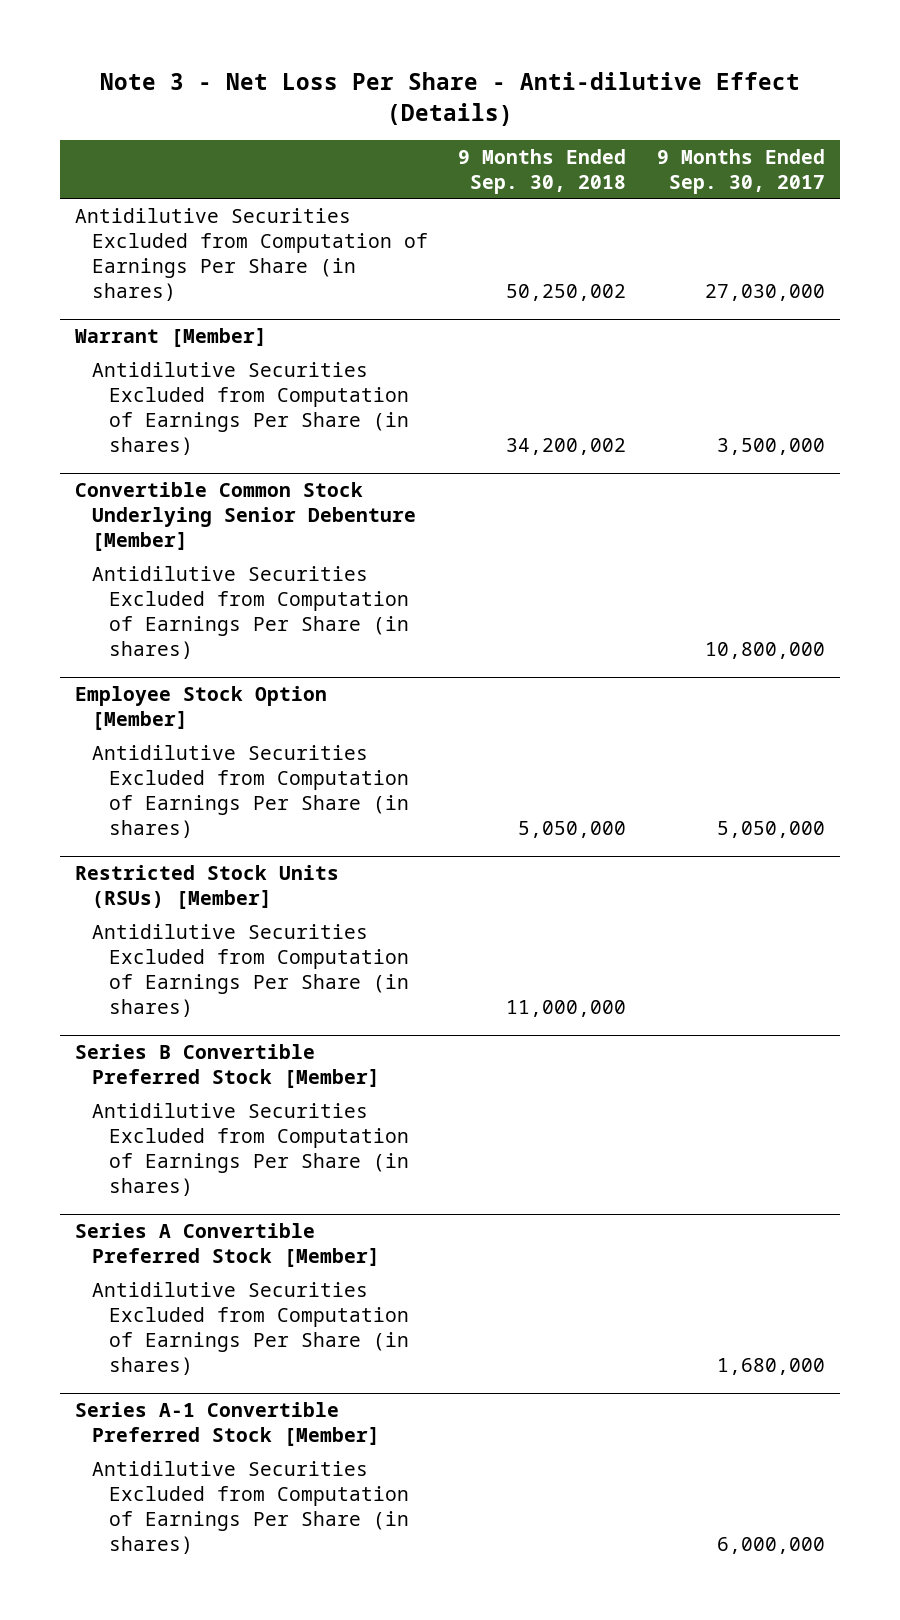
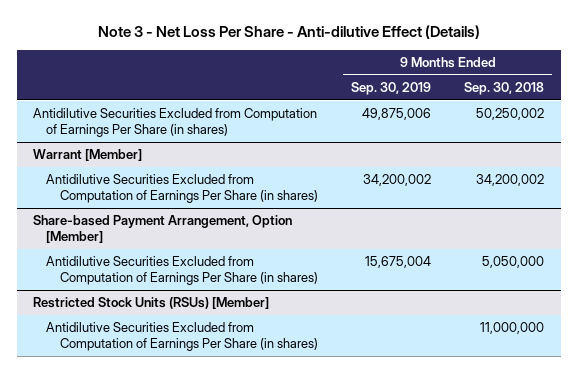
[656,148,825,194] 9 Months Ended Sep. 30, 2017 -> none
none -> [350,82,431,96] Sep. 30, 2019
[75,482,417,552] Convertible Common Stock Underlying Senior Debenture [Member] -> none
[92,565,410,659] Antidilutive Securities Excluded from Computation of Earnings Per Share (in shares) -> none
[75,686,328,731] Employee Stock Option [Member] -> [33,215,293,244] Share-based Payment Arrangement, Option [Member]
[75,1044,381,1089] Series B Convertible Preferred Stock [Member] -> none
[92,1102,410,1196] Antidilutive Securities Excluded from Computation of Earnings Per Share (in shares) -> none
[75,1223,381,1268] Series A Convertible Preferred Stock [Member] -> none
[92,1281,410,1375] Antidilutive Securities Excluded from Computation of Earnings Per Share (in shares) -> none
[75,1402,381,1447] Series A-1 Convertible Preferred Stock [Member] -> none
[92,1460,410,1554] Antidilutive Securities Excluded from Computation of Earnings Per Share (in shares) -> none

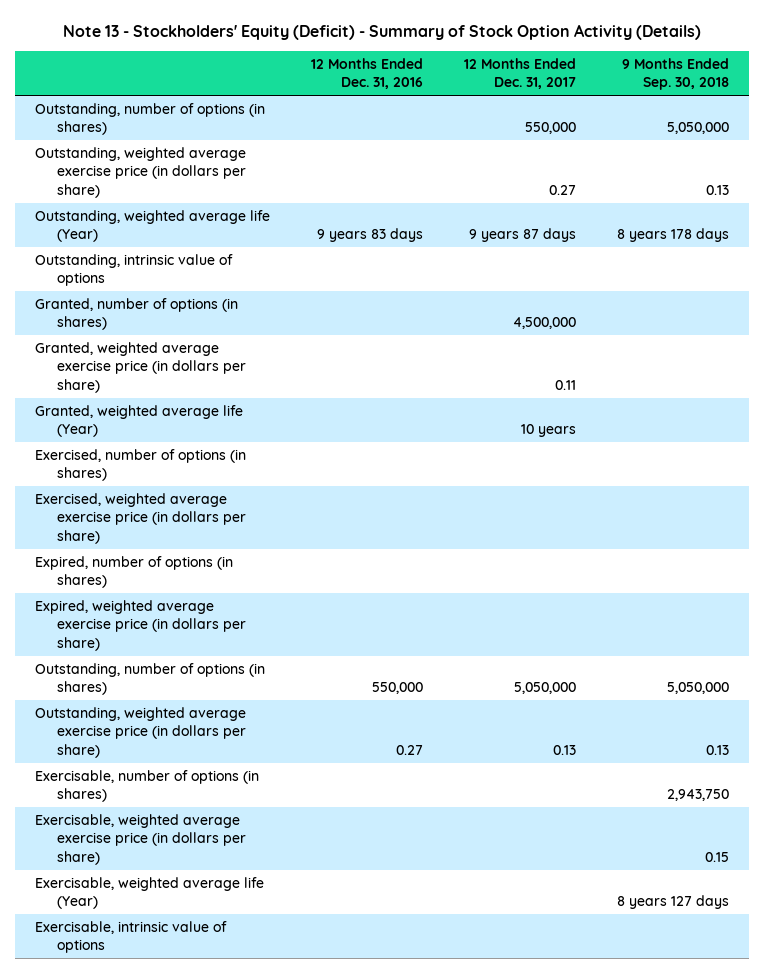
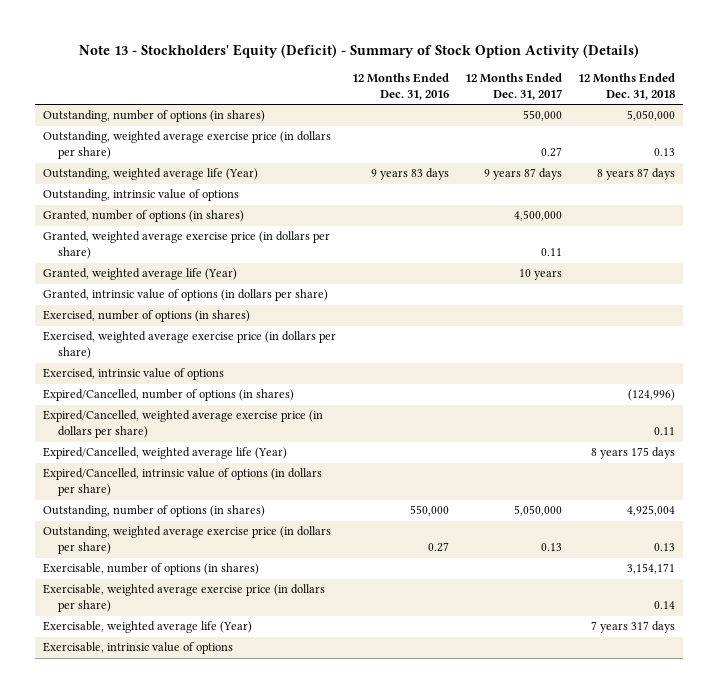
[621,57,729,91] 9 Months Ended Sep. 30, 2018 -> none
none -> [577,72,675,100] 12 Months Ended Dec. 31, 2018
none -> [43,289,329,302] Granted, intrinsic value of options (in dollars per share)
none -> [43,368,225,381] Exercised, intrinsic value of options
[35,556,234,589] Expired, number of options (in shares) -> [43,389,295,402] Expired/Cancelled, number of options (in shares)
[35,600,247,651] Expired, weighted average exercise price (in dollars per share) -> [43,410,324,439] Expired/Cancelled, weighted average exercise price (in dollars per share)
none -> [43,447,288,460] Expired/Cancelled, weighted average life (Year)
none -> [43,468,323,497] Expired/Cancelled, intrinsic value of options (in dollars per share)

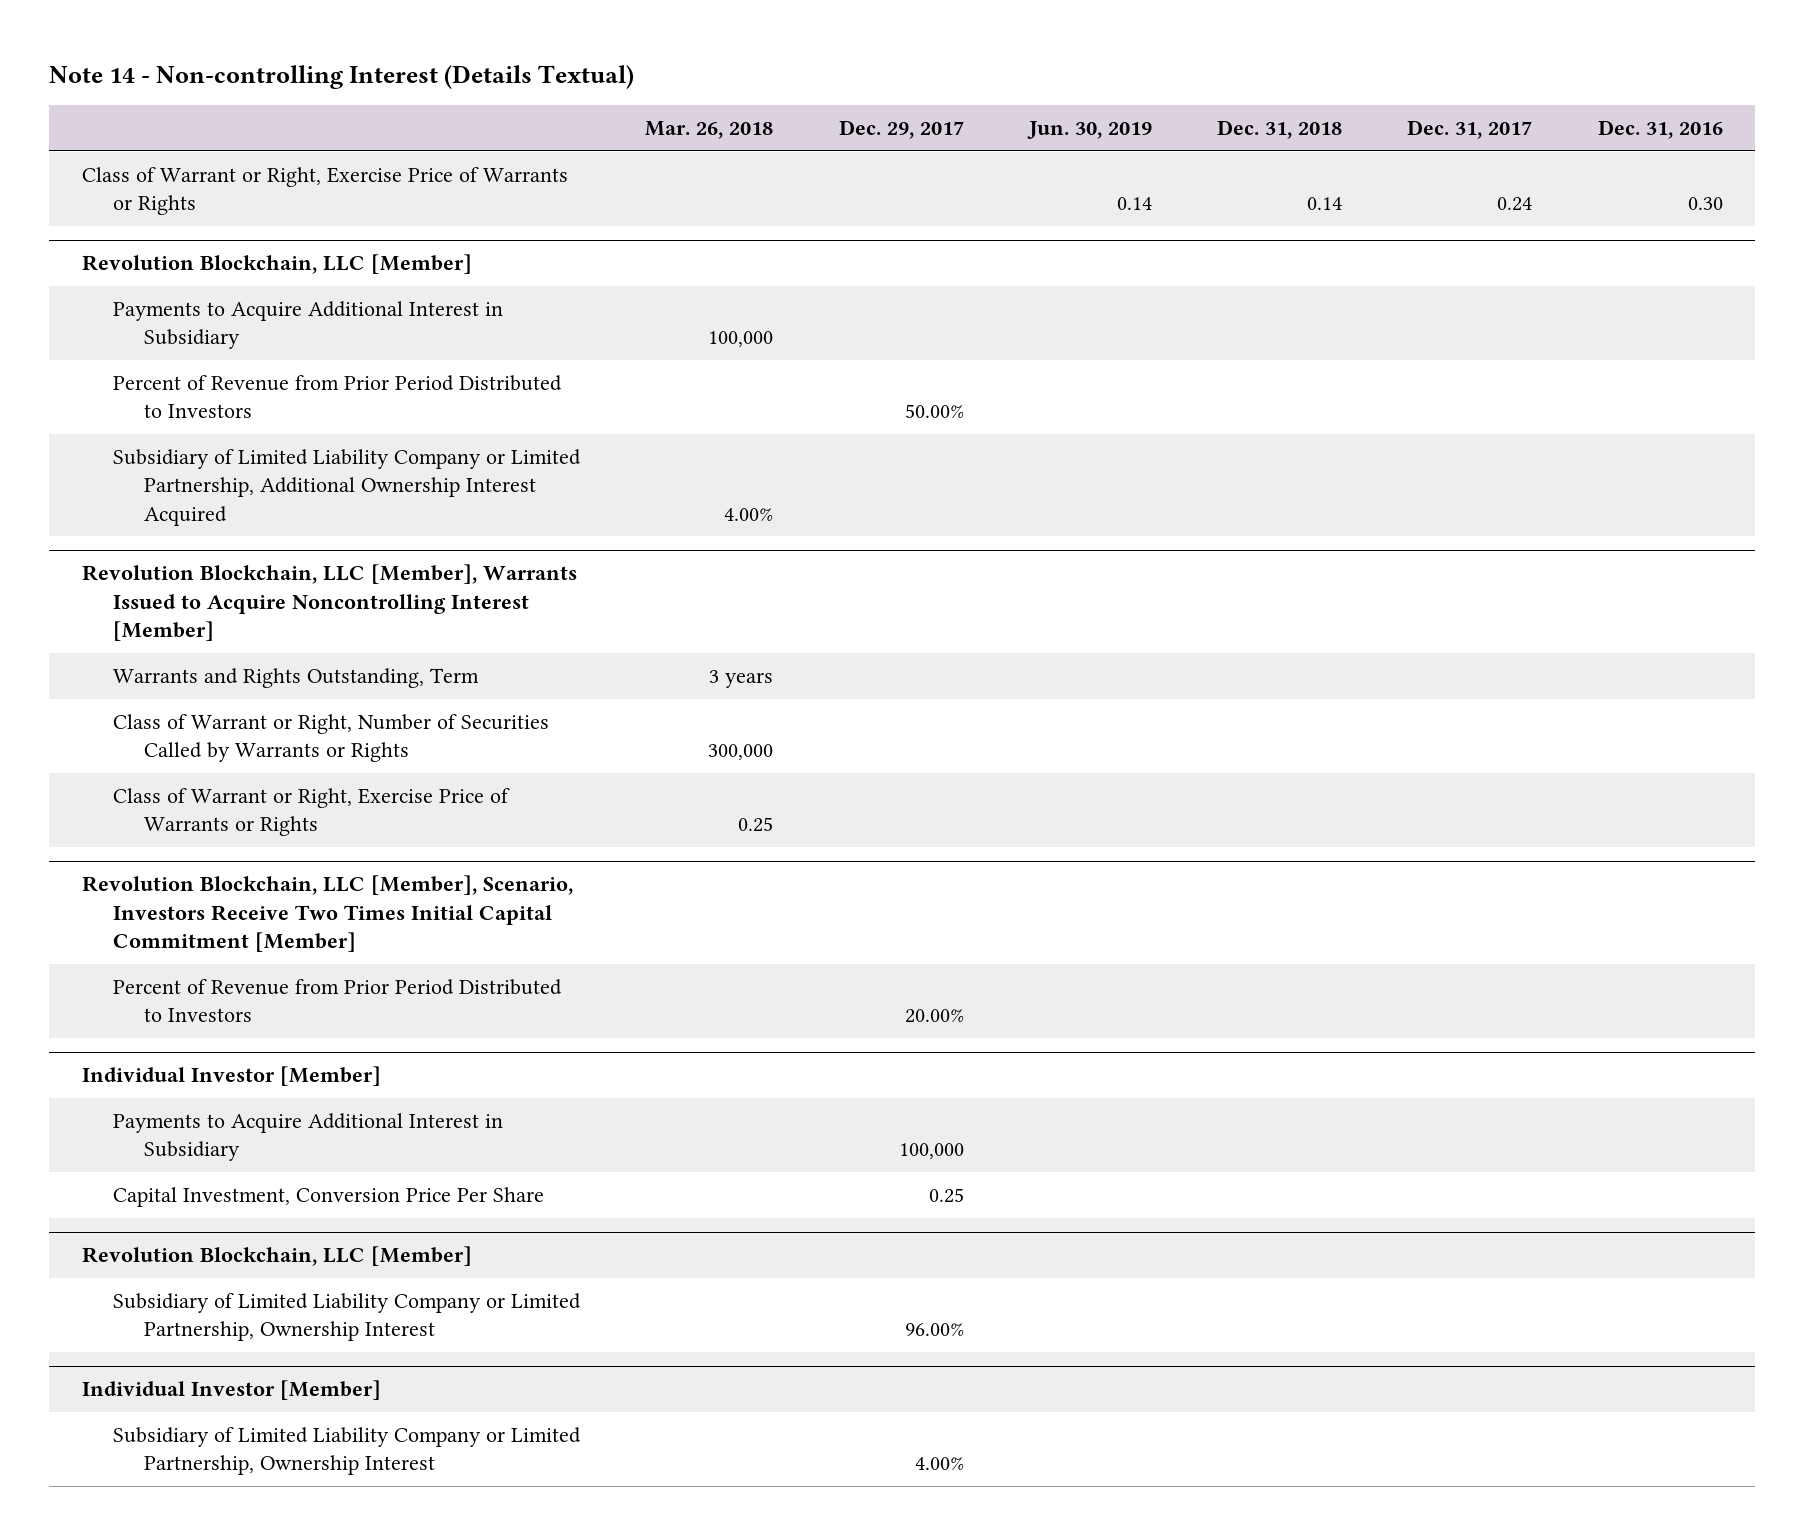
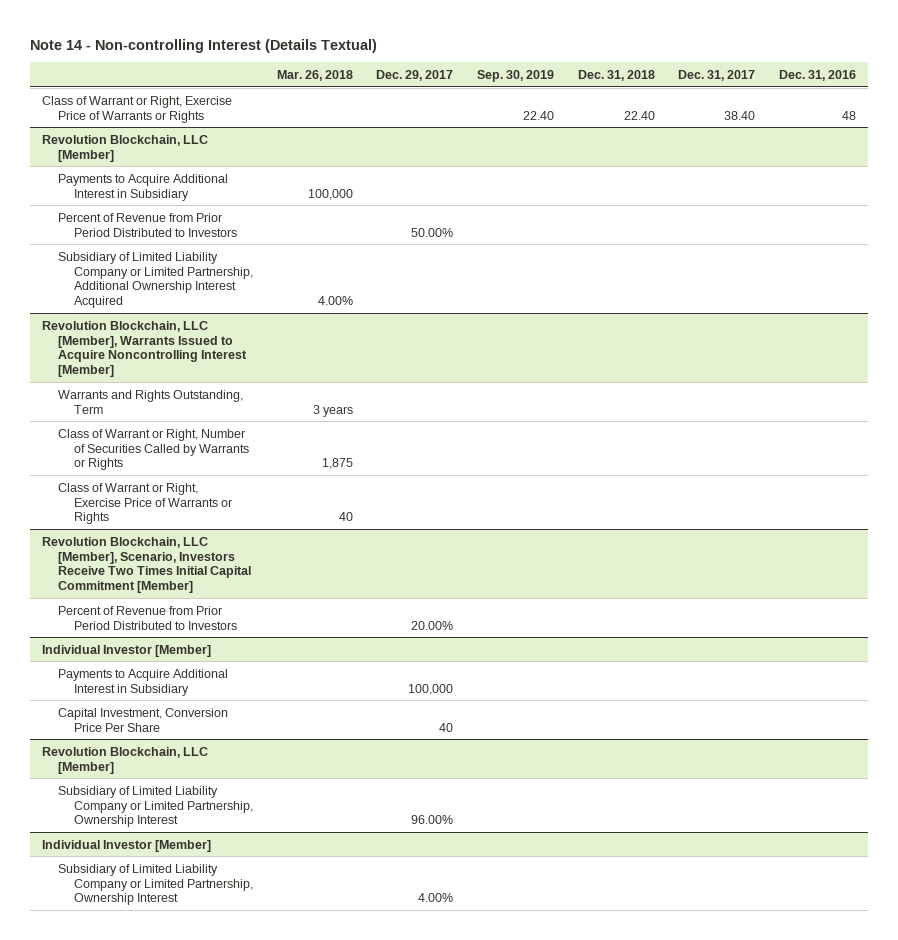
[1026,121,1152,140] Jun. 30, 2019 -> none
none -> [476,70,554,83] Sep. 30, 2019
[1307,197,1343,211] 0.14 -> [623,110,655,120] 22.40
[1497,197,1533,212] 0.24 -> [724,110,756,120] 38.40
[1687,197,1723,211] 0.30 -> [841,110,856,120] 48
[708,744,774,761] 300,000 -> [321,458,353,470] 1,875
[738,817,774,833] 0.25 -> [338,512,353,522] 40
[928,1187,964,1203] 0.25 -> [439,722,454,732] 40

